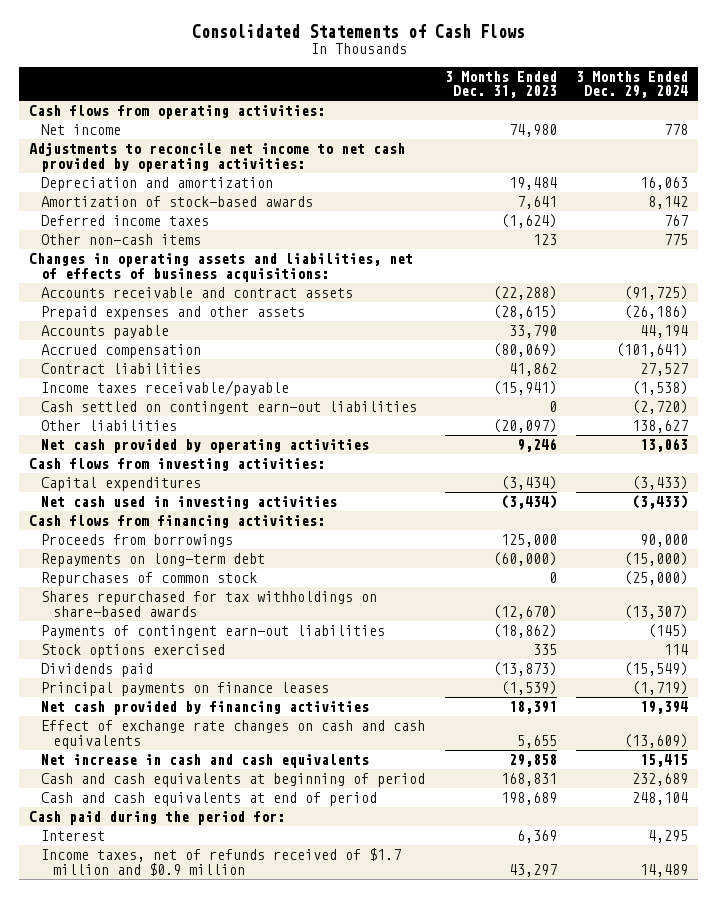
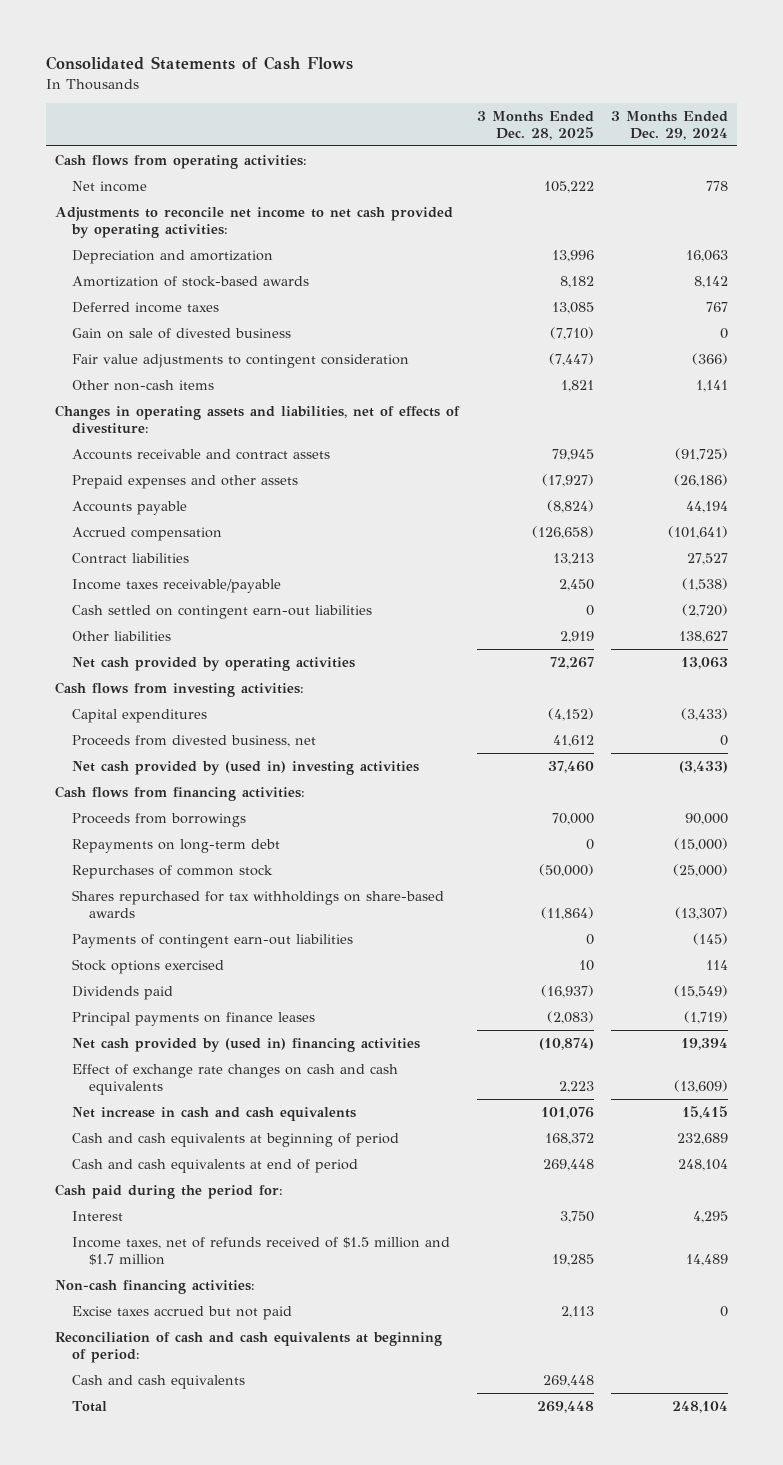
[444,70,557,99] 3 Months Ended Dec. 31, 2023 -> none
none -> [476,111,594,141] 3 Months Ended Dec. 28, 2025
none -> [72,327,292,339] Gain on sale of divested business
none -> [72,353,410,368] Fair value adjustments to contingent consideration
[664,234,689,246] 775 -> [696,379,729,392] 1,141
[29,253,414,282] Changes in operating assets and liabilities, net of effects of business acquisitions: -> [55,404,461,434] Changes in operating assets and liabilities, net of effects of divestiture:
none -> [72,734,317,747] Proceeds from divested business, net
[41,496,338,510] Net cash used in investing activities -> [72,760,420,775] Net cash provided by (used in) investing activities
[41,701,370,716] Net cash provided by financing activities -> [72,1037,421,1052] Net cash provided by (used in) financing activities
[41,848,402,876] Income taxes, net of refunds received of $1.7 million and $0.9 million -> [72,1236,451,1265] Income taxes, net of refunds received of $1.5 million and $1.7 million
none -> [55,1279,256,1294] Non-cash financing activities:
none -> [72,1305,293,1320] Excise taxes accrued but not paid
none -> [55,1331,443,1363] Reconciliation of cash and cash equivalents at beginning of period:
none -> [72,1374,246,1389] Cash and cash equivalents
none -> [72,1400,108,1412] Total

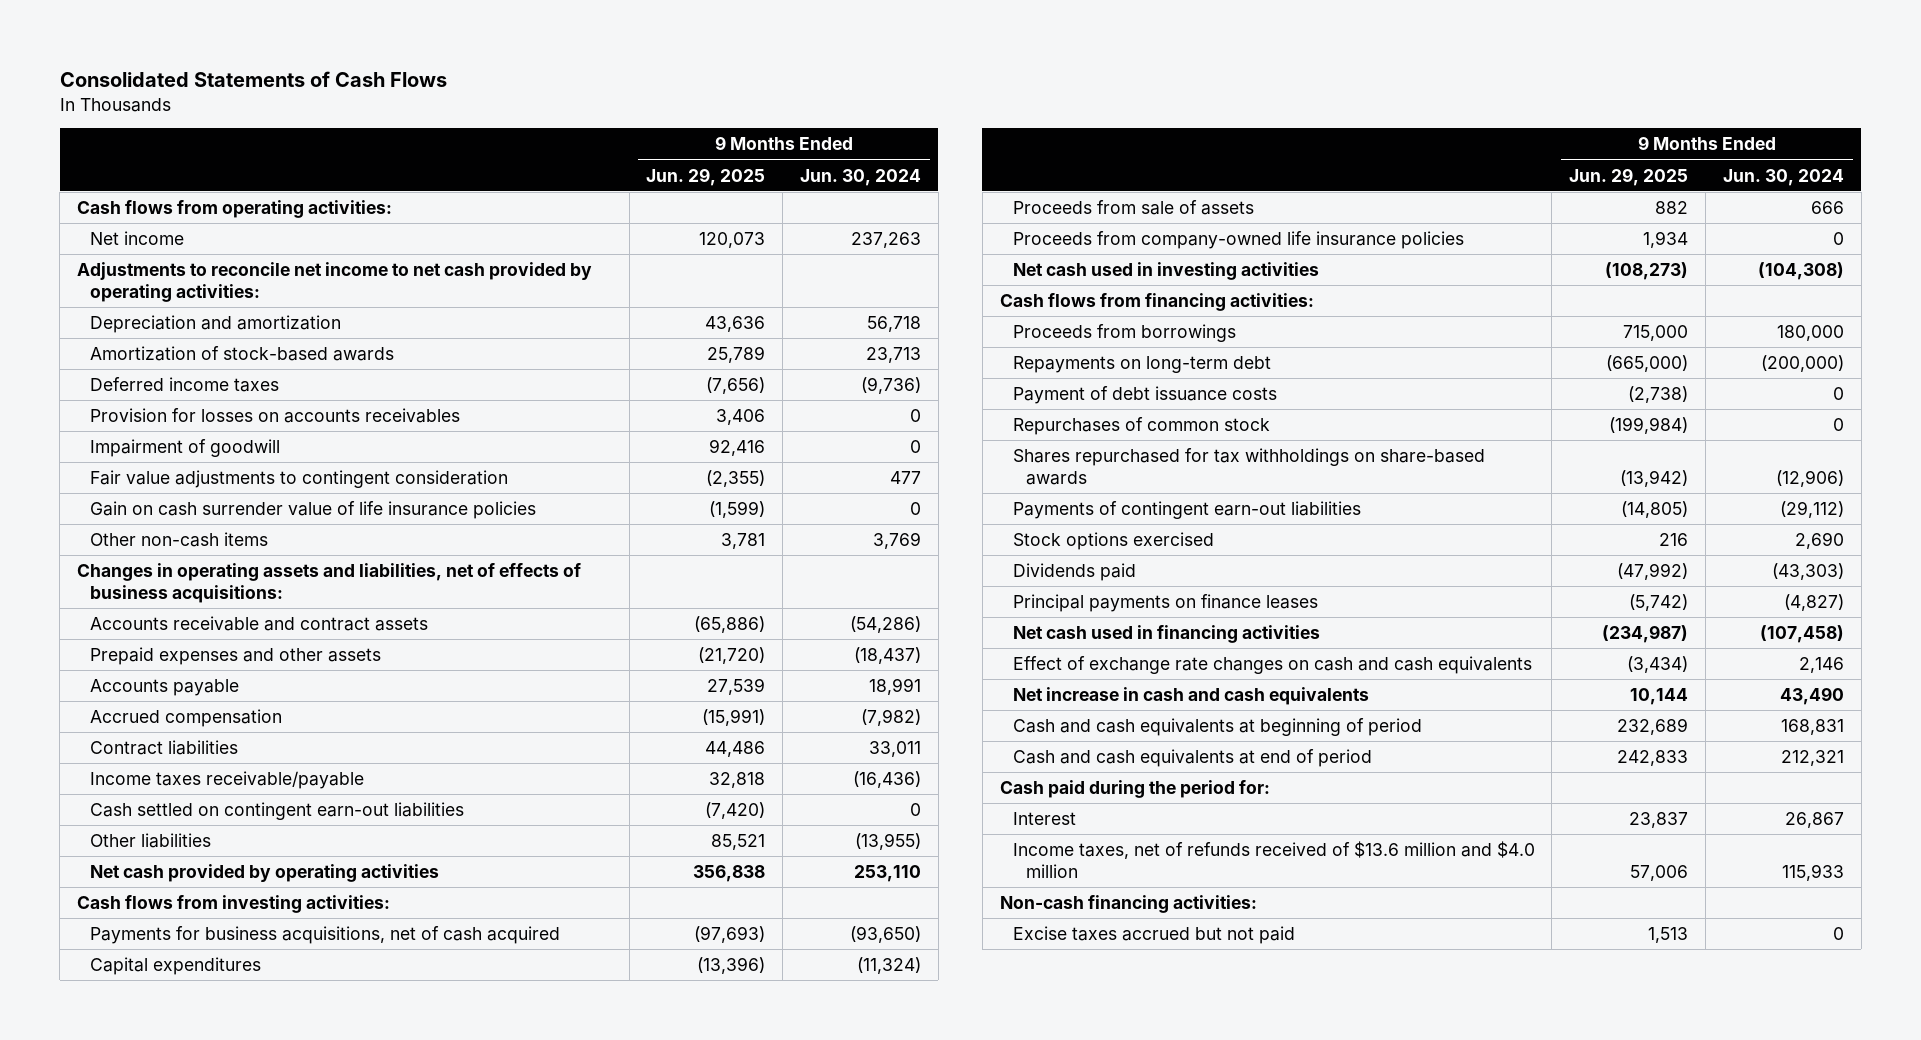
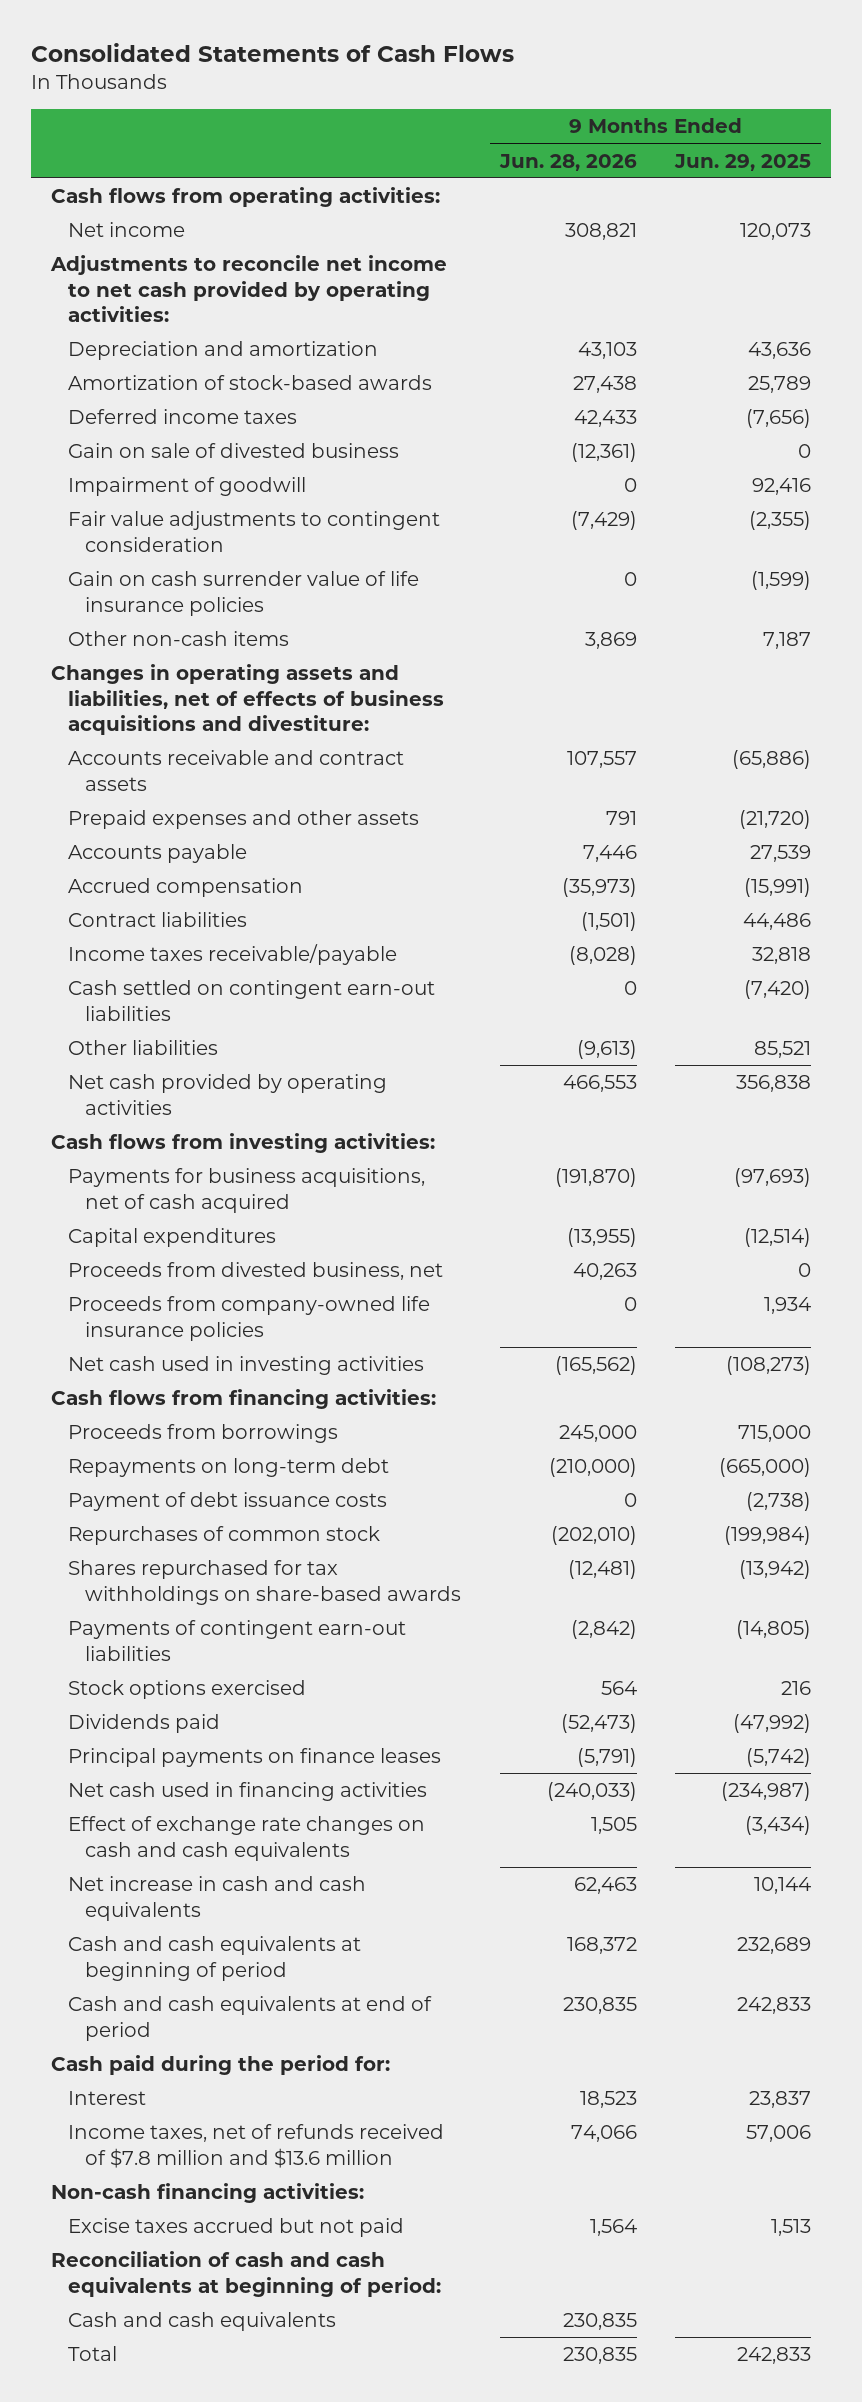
[800,168,922,186] Jun. 30, 2024 -> none
none -> [498,153,637,171] Jun. 28, 2026
[89,408,460,424] Provision for losses on accounts receivables -> none
none -> [67,443,399,459] Gain on sale of divested business
[721,533,766,550] 3,781 -> [763,632,812,650] 7,187
[76,563,581,603] Changes in operating assets and liabilities, net of effects of business acquisitions: -> [50,664,444,735] Changes in operating assets and liabilities, net of effects of business acquisitions and divestiture:
[1012,200,1254,216] Proceeds from sale of assets -> none
[697,957,766,975] (13,396) -> [744,1228,812,1248] (12,514)
none -> [67,1262,443,1281] Proceeds from divested business, net
[1012,841,1535,878] Income taxes, net of refunds received of $13.6 million and $4.0 million -> [67,2124,444,2168] Income taxes, net of refunds received of $7.8 million and $13.6 million
none -> [50,2251,441,2297] Reconciliation of cash and cash equivalents at beginning of period:
none -> [67,2312,336,2332] Cash and cash equivalents
none -> [67,2346,117,2362] Total

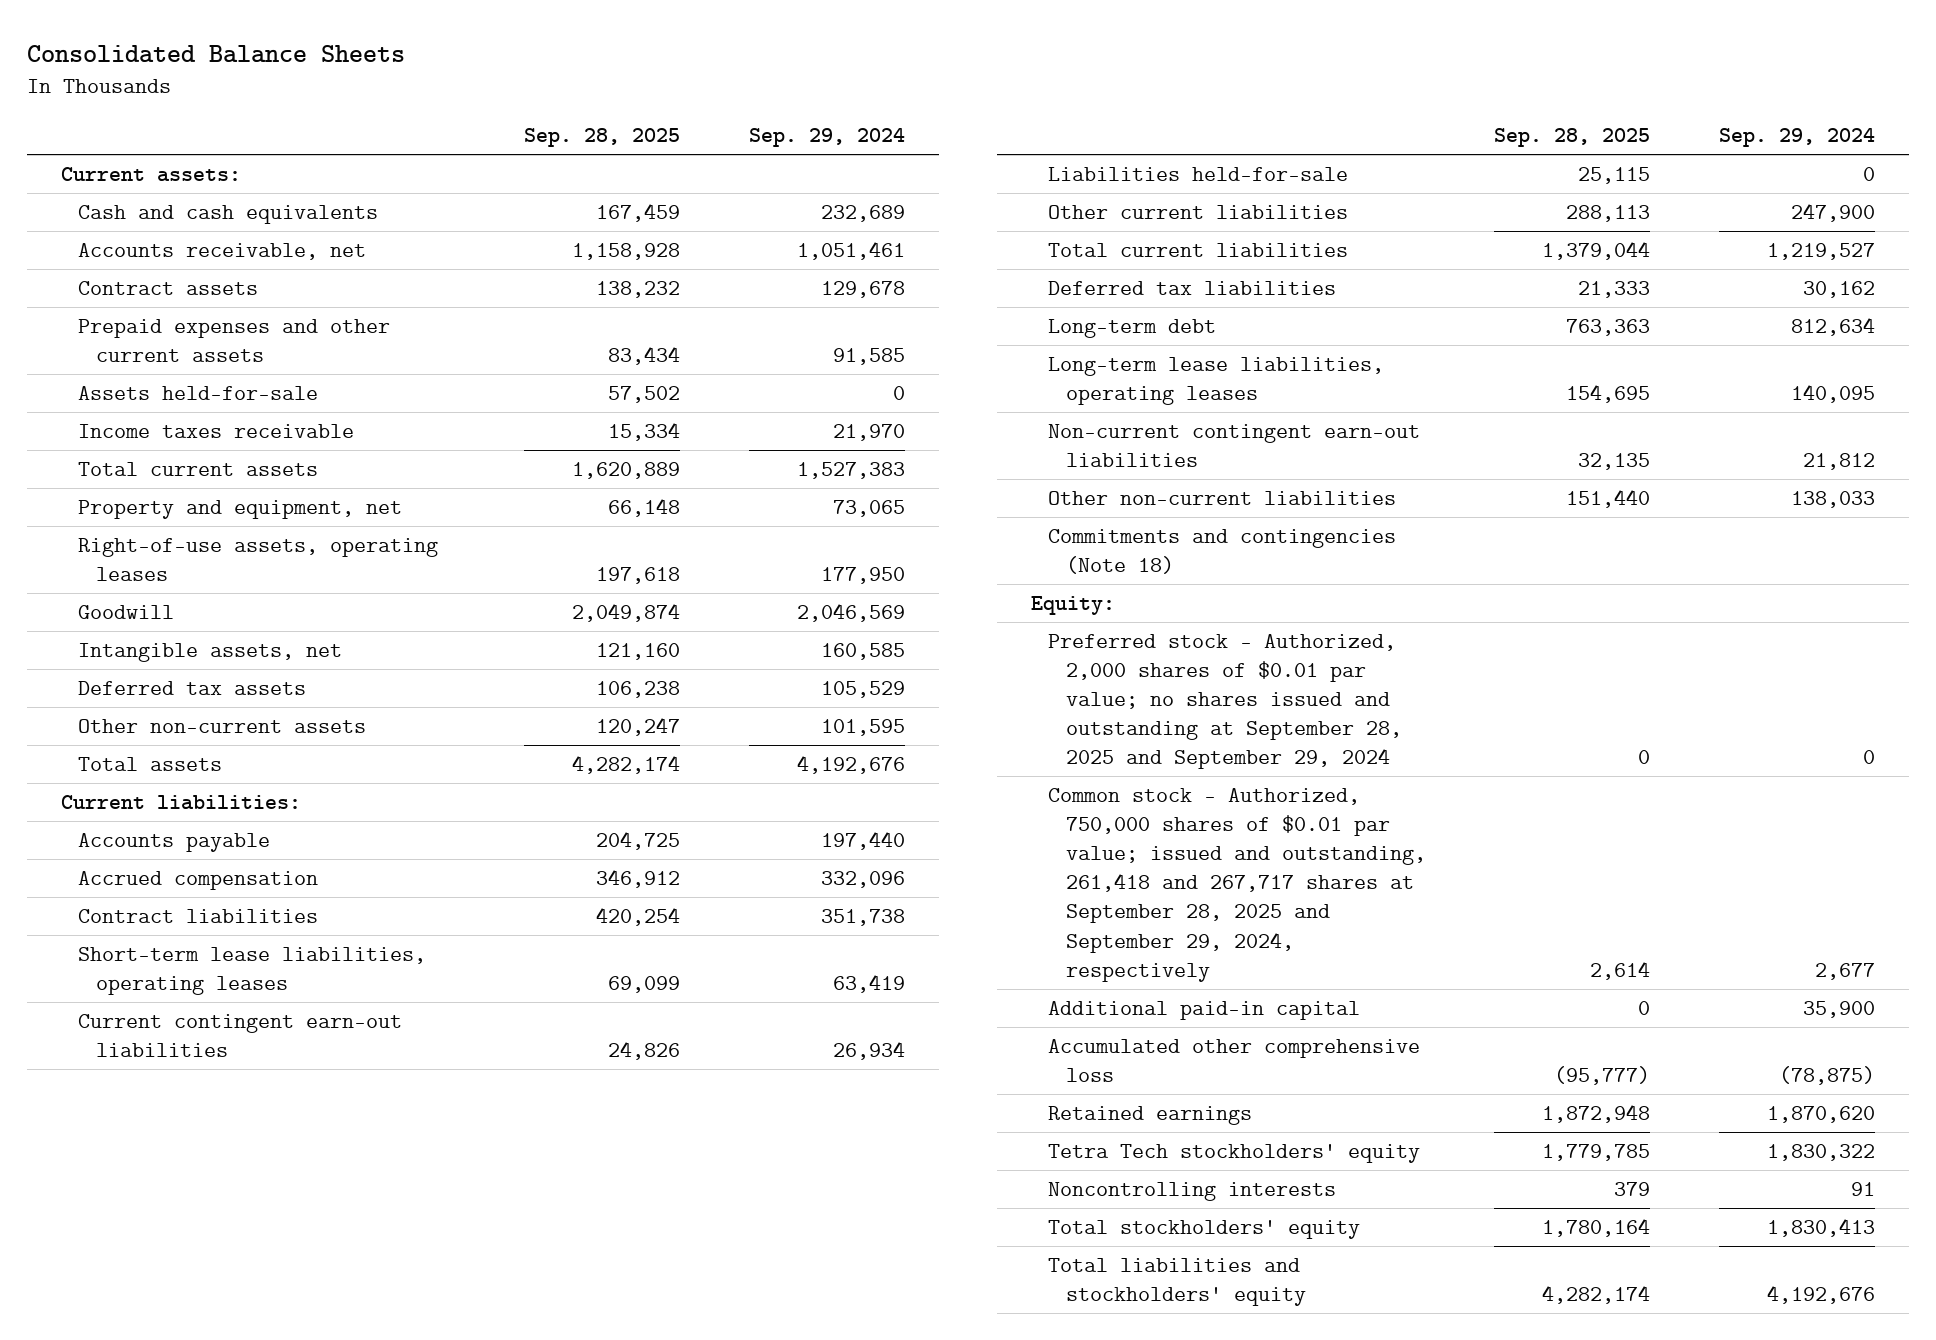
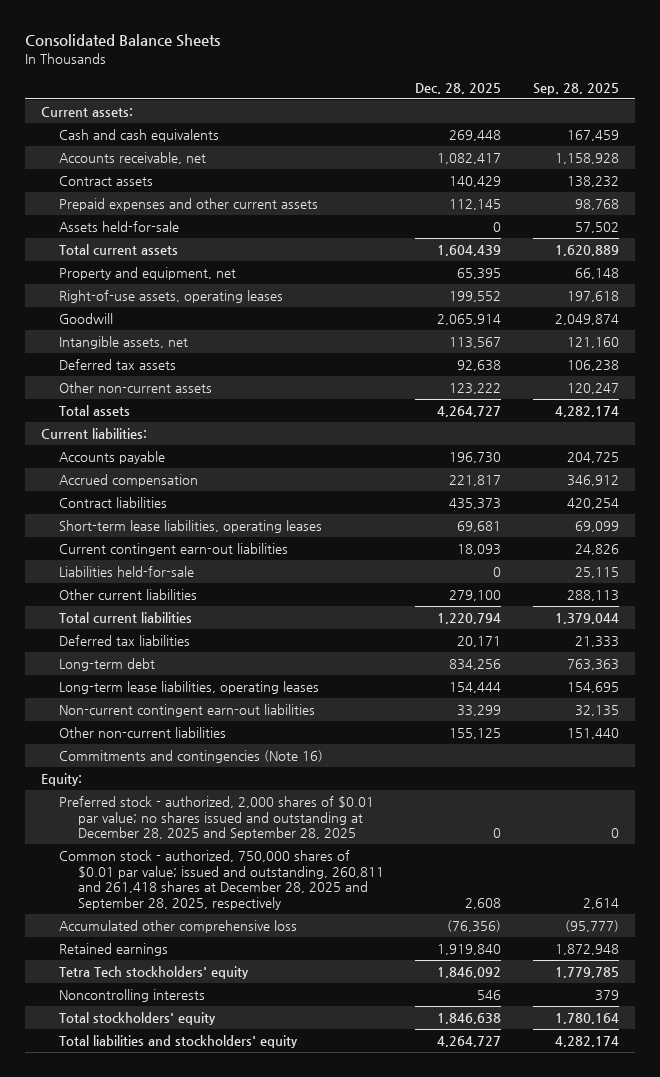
[748,128,905,148] Sep. 29, 2024 -> none
none -> [415,82,502,94] Dec. 28, 2025
[608,346,681,366] 83,434 -> [575,199,620,211] 98,768
[78,424,355,439] Income taxes receivable -> none
[1048,529,1397,575] Commitments and contingencies (Note 18) -> [59,750,324,764] Commitments and contingencies (Note 16)
[1048,1001,1361,1021] Additional paid-in capital -> none
[1048,634,1402,770] Preferred stock - Authorized, 2,000 shares of $0.01 par value; no shares issued and outstanding at September 28, 2025 and September 29, 2024 -> [59,796,375,841] Preferred stock - authorized, 2,000 shares of $0.01 par value; no shares issued and outstanding at December 28, 2025 and September 28, 2025
[1048,788,1426,982] Common stock - Authorized, 750,000 shares of $0.01 par value; issued and outstanding, 261,418 and 267,717 shares at September 28, 2025 and September 29, 2024, respectively -> [59,850,384,911] Common stock - authorized, 750,000 shares of $0.01 par value; issued and outstanding, 260,811 and 261,418 shares at December 28, 2025 and September 28, 2025, respectively

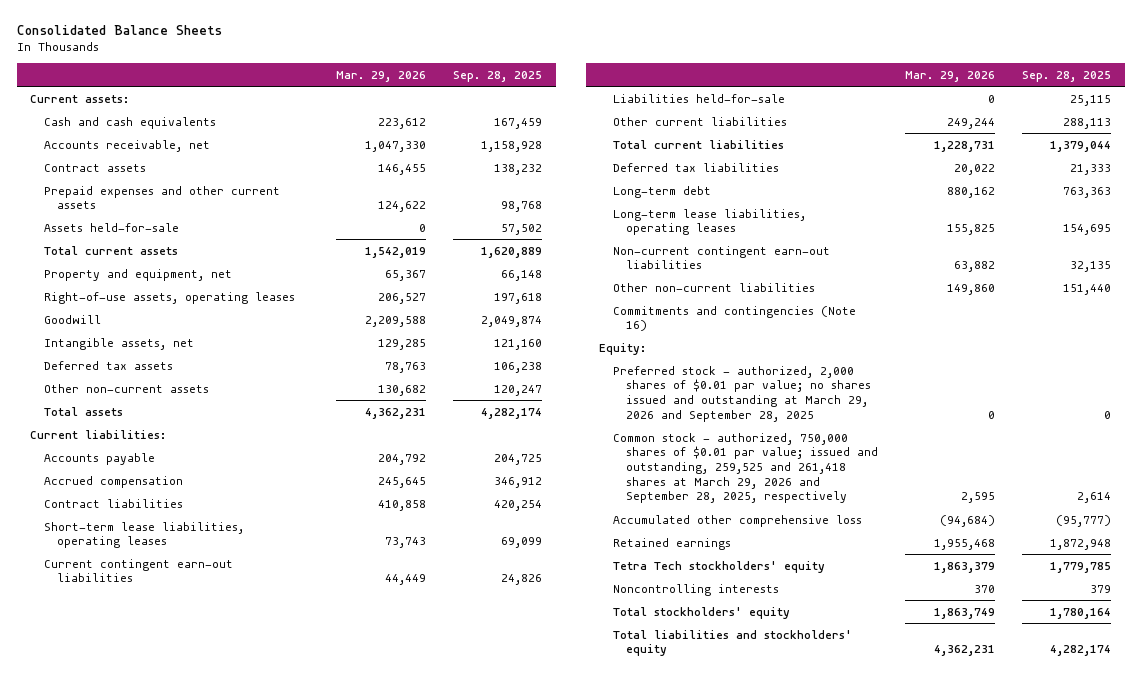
[415,82,502,94] Dec. 28, 2025 -> none
none -> [335,71,426,83] Mar. 29, 2026
[59,796,375,841] Preferred stock - authorized, 2,000 shares of $0.01 par value; no shares issued and outstanding at December 28, 2025 and September 28, 2025 -> [612,365,871,422] Preferred stock - authorized, 2,000 shares of $0.01 par value; no shares issued and outstanding at March 29, 2026 and September 28, 2025
[59,850,384,911] Common stock - authorized, 750,000 shares of $0.01 par value; issued and outstanding, 260,811 and 261,418 shares at December 28, 2025 and September 28, 2025, respectively -> [612,432,878,504] Common stock - authorized, 750,000 shares of $0.01 par value; issued and outstanding, 259,525 and 261,418 shares at March 29, 2026 and September 28, 2025, respectively

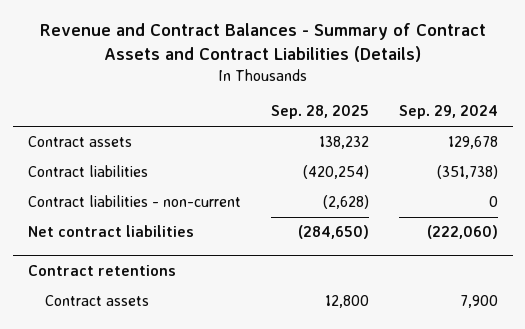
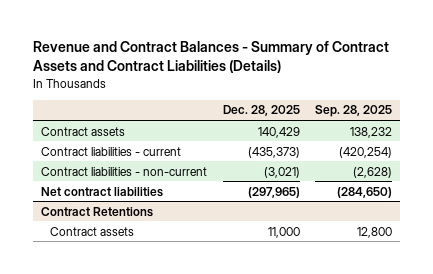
[398,105,498,120] Sep. 29, 2024 -> none
none -> [222,105,300,117] Dec. 28, 2025
[27,165,148,178] Contract liabilities -> [40,146,181,156] Contract liabilities - current
[27,265,176,277] Contract retentions -> [40,206,153,217] Contract Retentions

